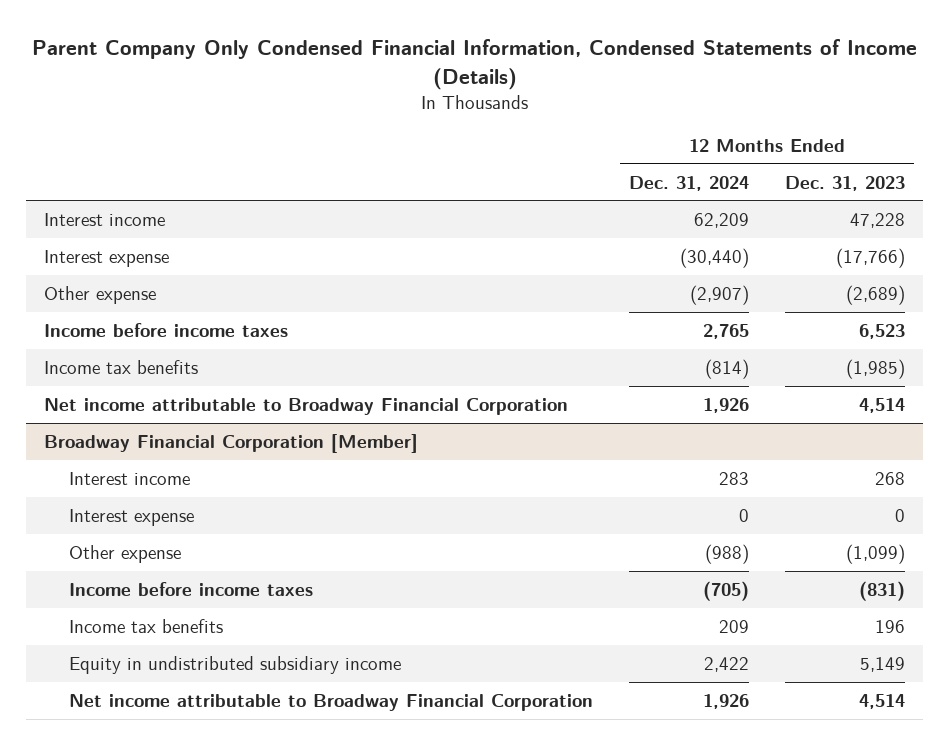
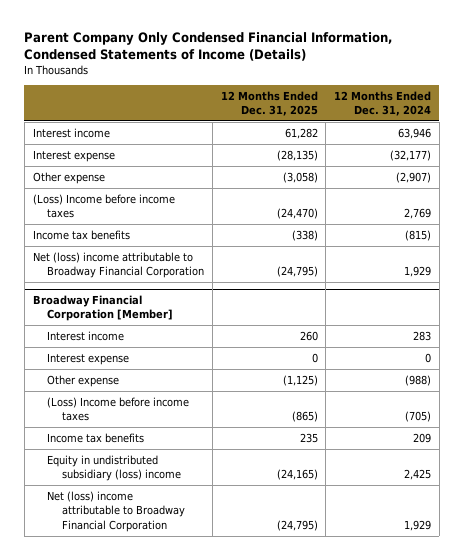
[785,175,906,191] Dec. 31, 2023 -> none
none -> [220,90,318,116] 12 Months Ended Dec. 31, 2025
[694,212,750,228] 62,209 -> [398,128,432,140] 63,946
[680,247,750,268] (30,440) -> [390,150,432,162] (32,177)
[44,322,289,337] Income before income taxes -> [32,194,175,219] (Loss) Income before income taxes
[703,323,750,339] 2,765 -> [404,208,432,220] 2,769
[705,358,750,379] (814) -> [405,230,432,242] (815)
[44,397,569,415] Net income attributable to Broadway Financial Corporation -> [32,252,205,279] Net (loss) income attributable to Broadway Financial Corporation
[703,397,750,413] 1,926 -> [404,266,432,278] 1,929
[69,581,314,596] Income before income taxes -> [47,397,190,422] (Loss) Income before income taxes
[69,655,402,674] Equity in undistributed subsidiary income -> [47,455,181,482] Equity in undistributed subsidiary (loss) income
[704,656,750,672] 2,422 -> [404,469,432,481] 2,425
[69,693,594,711] Net income attributable to Broadway Financial Corporation -> [47,491,185,532] Net (loss) income attributable to Broadway Financial Corporation
[703,693,750,709] 1,926 -> [404,519,432,531] 1,929

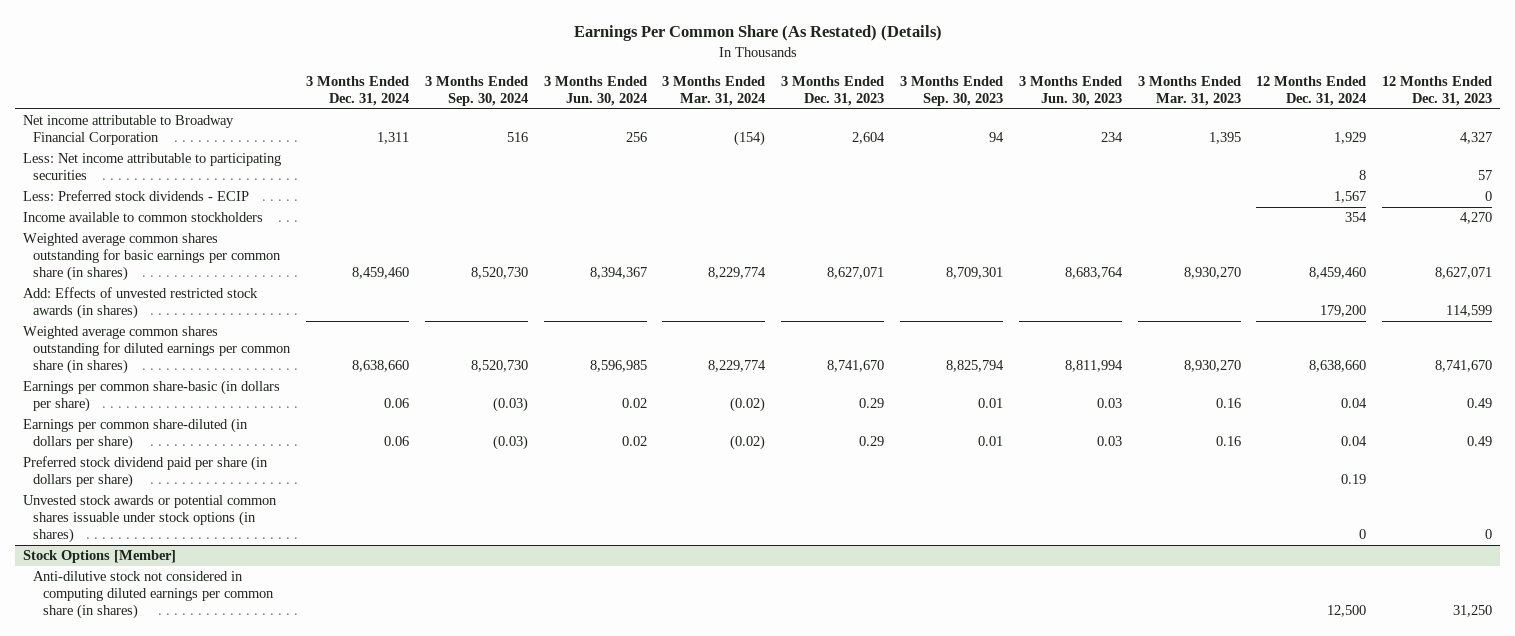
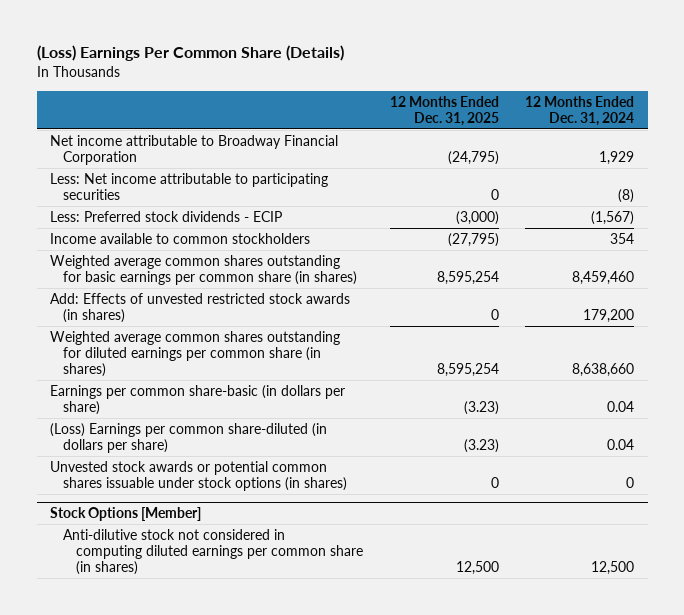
[573,25,942,42] Earnings Per Common Share (As Restated) (Details) -> [36,45,344,62] (Loss) Earnings Per Common Share (Details)
[305,76,409,106] 3 Months Ended Dec. 31, 2024 -> none
[424,76,528,106] 3 Months Ended Sep. 30, 2024 -> none
[543,76,647,106] 3 Months Ended Jun. 30, 2024 -> none
[662,76,766,106] 3 Months Ended Mar. 31, 2024 -> none
[781,76,885,106] 3 Months Ended Dec. 31, 2023 -> none
[900,76,1004,106] 3 Months Ended Sep. 30, 2023 -> none
[1018,76,1122,106] 3 Months Ended Jun. 30, 2023 -> none
[1137,76,1241,106] 3 Months Ended Mar. 31, 2023 -> none
[1382,76,1493,106] 12 Months Ended Dec. 31, 2023 -> none
none -> [389,95,499,126] 12 Months Ended Dec. 31, 2025
[1359,169,1367,180] 8 -> [618,189,635,204] (8)
[1334,191,1367,204] 1,567 -> [591,211,635,226] (1,567)
[22,456,268,488] Preferred stock dividend paid per share (in dollars per share) -> none
[22,418,248,450] Earnings per common share-diluted (in dollars per share) -> [49,423,327,454] (Loss) Earnings per common share-diluted (in dollars per share)

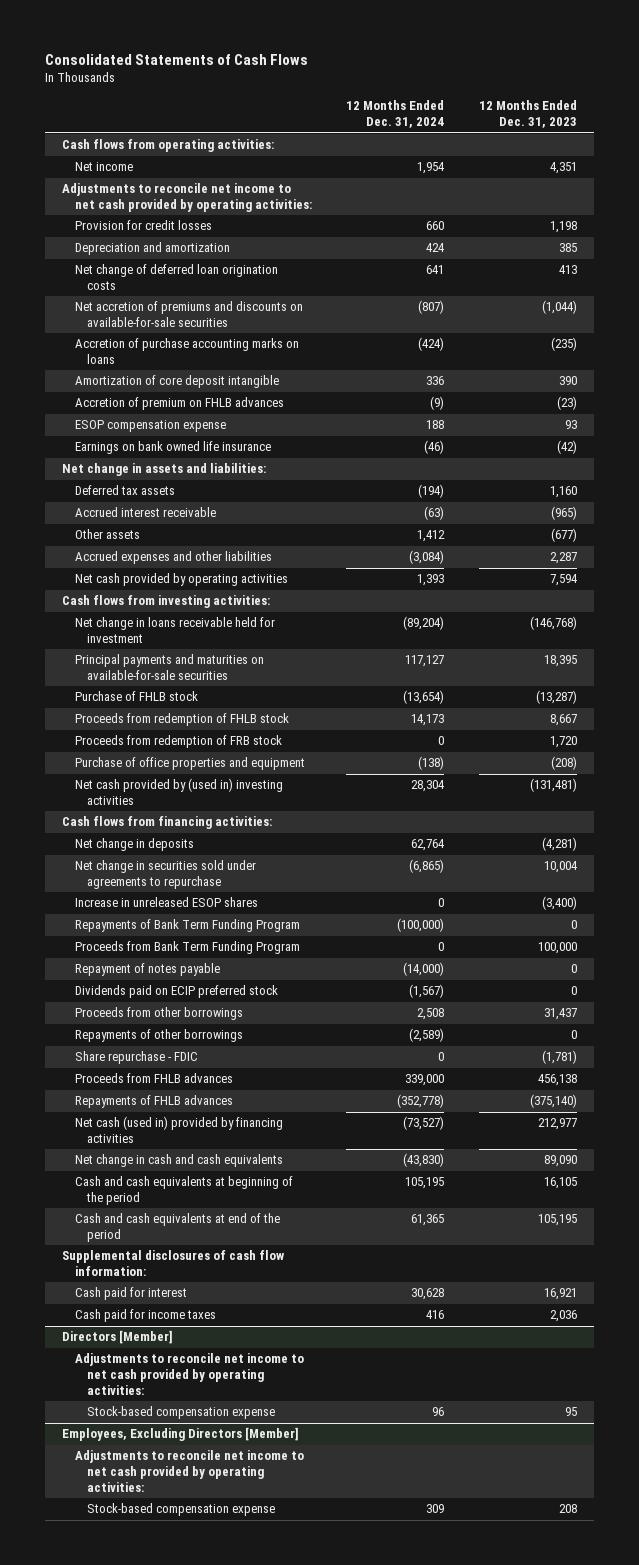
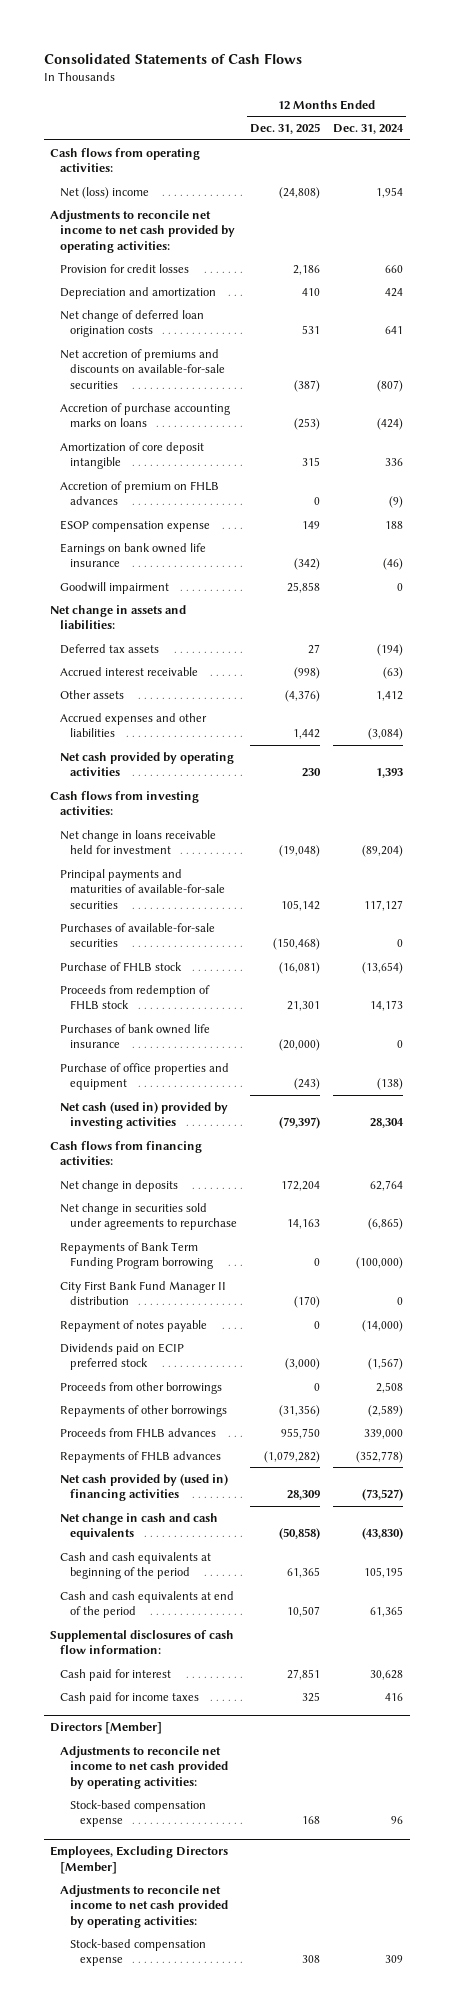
[479,100,578,129] 12 Months Ended Dec. 31, 2023 -> none
none -> [250,123,321,135] Dec. 31, 2025
[74,162,133,172] Net income -> [60,186,150,199] Net (loss) income
none -> [60,581,170,594] Goodwill impairment
[74,654,264,681] Principal payments and maturities on available-for-sale securities -> [60,868,225,909] Principal payments and maturities of available-for-sale securities
none -> [60,922,216,948] Purchases of available-for-sale securities
[74,735,282,749] Proceeds from redemption of FRB stock -> none
none -> [60,1023,211,1049] Purchases of bank owned life insurance
[74,778,283,806] Net cash provided by (used in) investing activities -> [60,1101,229,1130] Net cash (used in) provided by investing activities
[74,897,258,908] Increase in unreleased ESOP shares -> none
[74,941,300,955] Proceeds from Bank Term Funding Program -> none
[74,919,300,933] Repayments of Bank Term Funding Program -> [60,1241,213,1270] Repayments of Bank Term Funding Program borrowing
none -> [60,1280,227,1306] City First Bank Fund Manager II distribution
[74,1051,198,1065] Share repurchase - FDIC -> none
[74,1116,283,1144] Net cash (used in) provided by financing activities -> [60,1473,229,1502] Net cash provided by (used in) financing activities

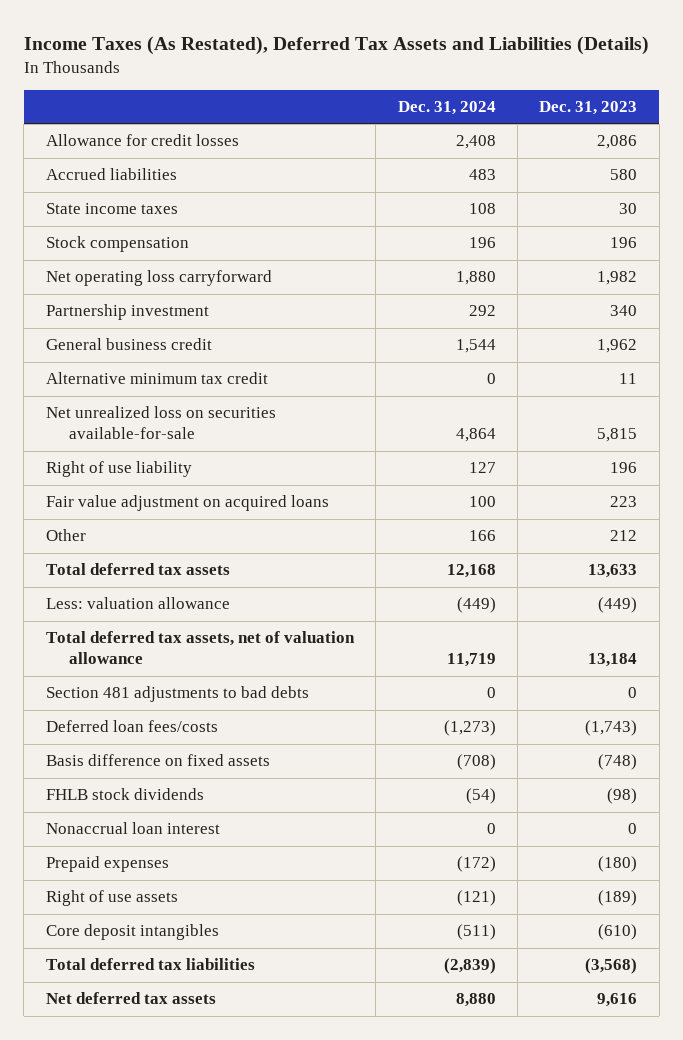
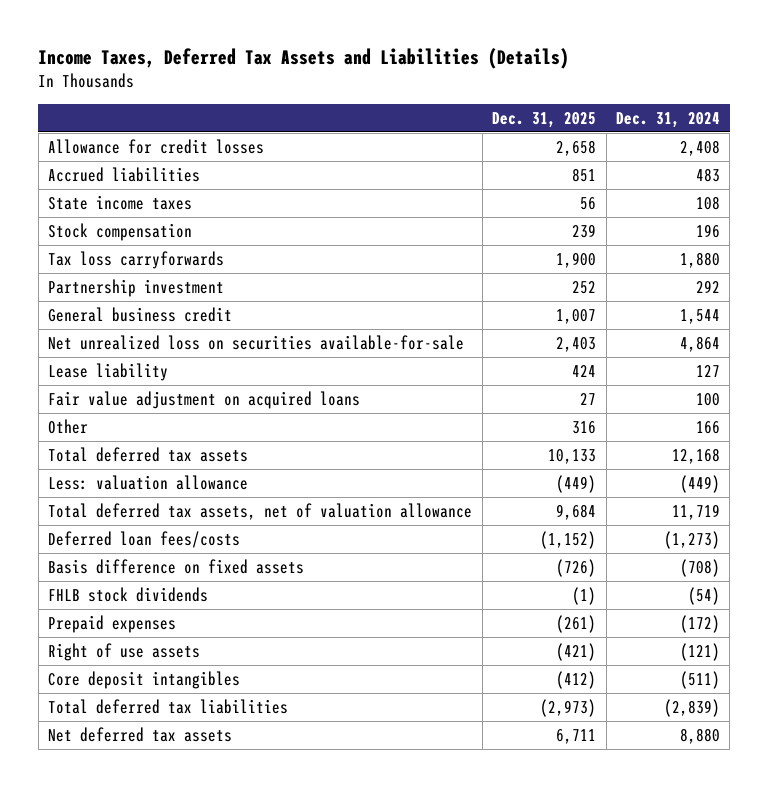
[23,35,649,55] Income Taxes (As Restated), Deferred Tax Assets and Liabilities (Details) -> [38,48,570,70] Income Taxes, Deferred Tax Assets and Liabilities (Details)
[539,100,638,115] Dec. 31, 2023 -> none
none -> [492,111,597,128] Dec. 31, 2025
[45,270,272,287] Net operating loss carryforward -> [48,250,225,269] Tax loss carryforwards
[45,372,268,385] Alternative minimum tax credit -> none
[45,461,192,478] Right of use liability -> [48,362,169,381] Lease liability
[45,686,309,703] Section 481 adjustments to bad debts -> none
[45,822,220,835] Nonaccrual loan interest -> none

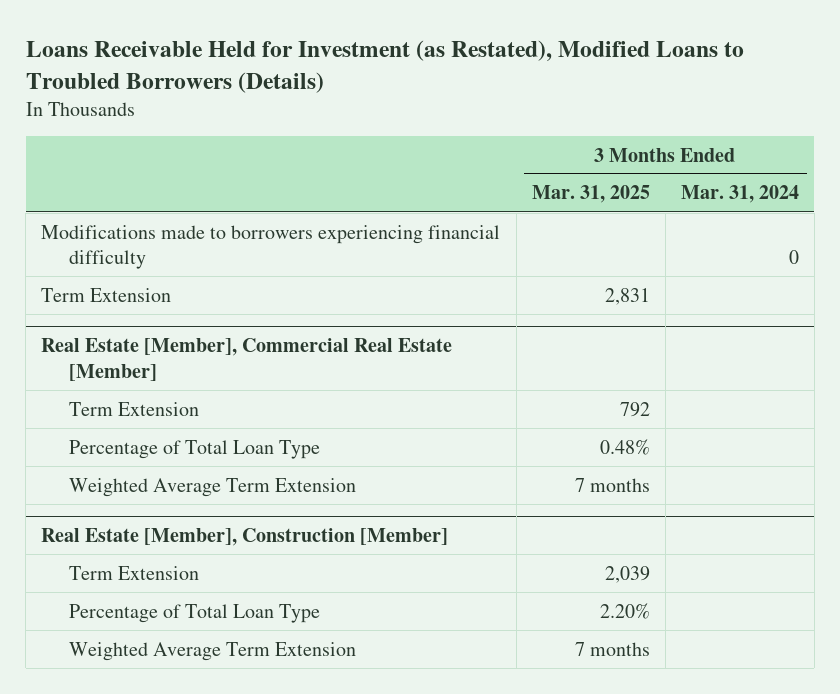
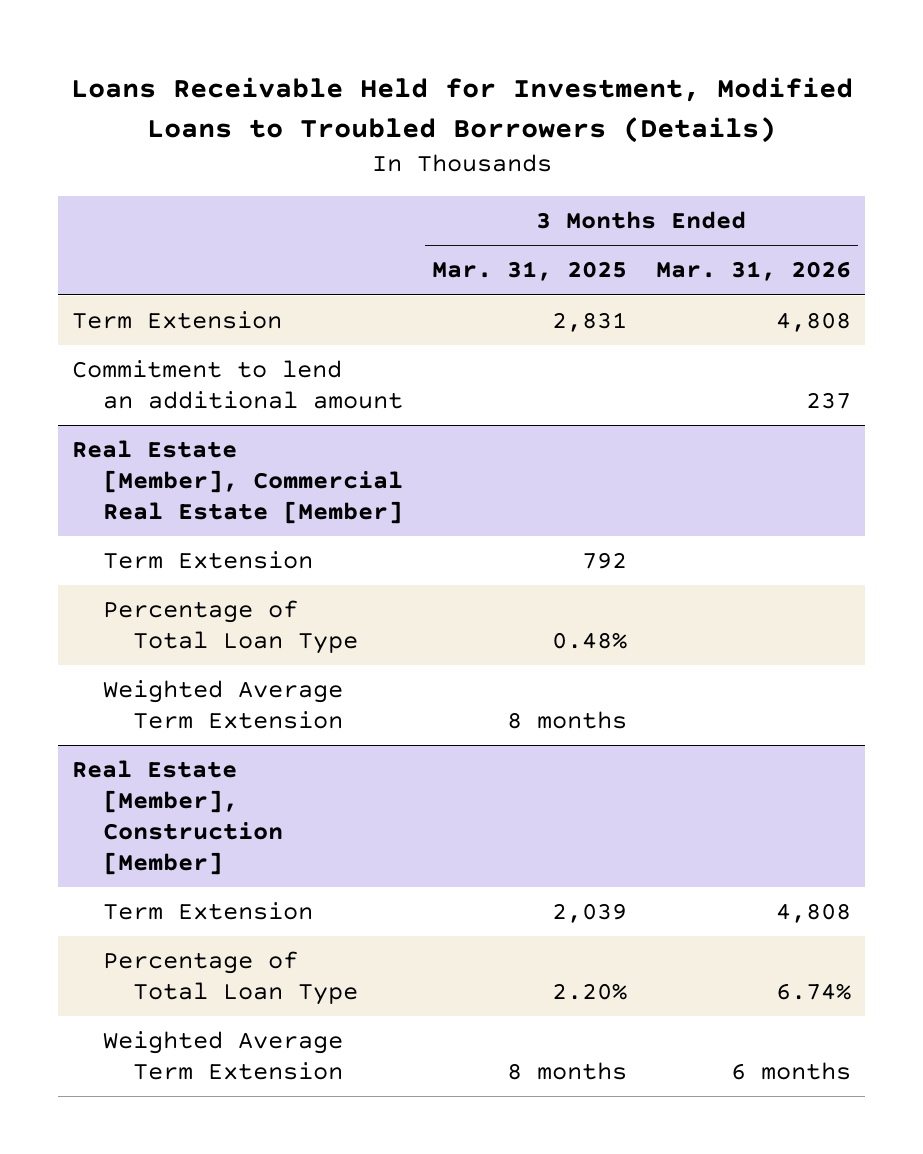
[25,40,744,93] Loans Receivable Held for Investment (as Restated), Modified Loans to Troubled Borrowers (Details) -> [70,77,853,143] Loans Receivable Held for Investment, Modified Loans to Troubled Borrowers (Details)
[680,185,799,204] Mar. 31, 2024 -> none
none -> [655,261,851,282] Mar. 31, 2026
[41,224,501,270] Modifications made to borrowers experiencing financial difficulty -> none
none -> [72,360,403,409] Commitment to lend an additional amount
[574,477,650,492] 7 months -> [506,710,627,729] 8 months
[574,641,650,656] 7 months -> [506,1061,627,1080] 8 months

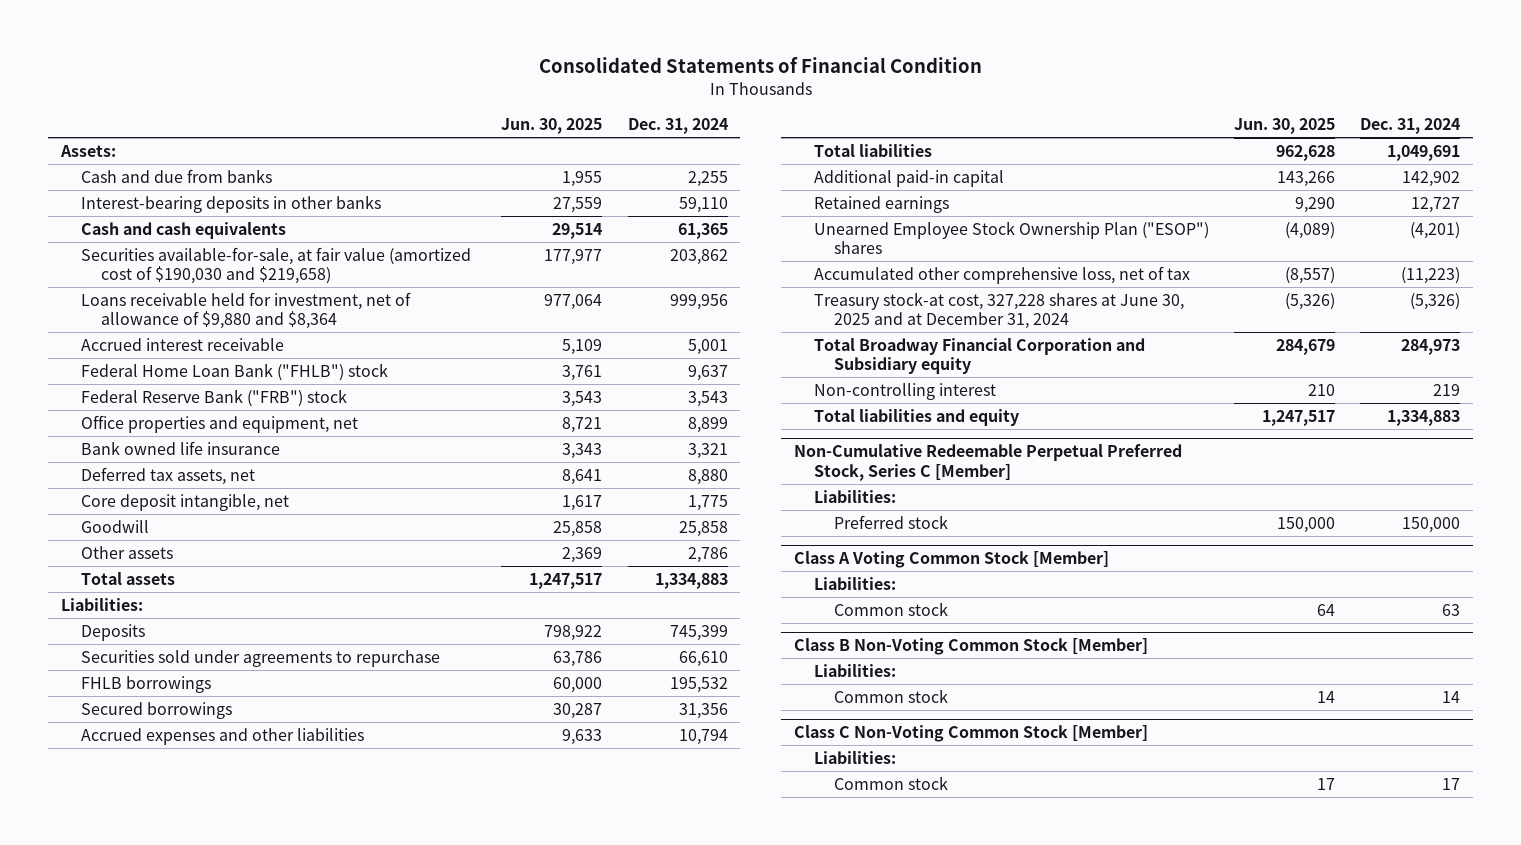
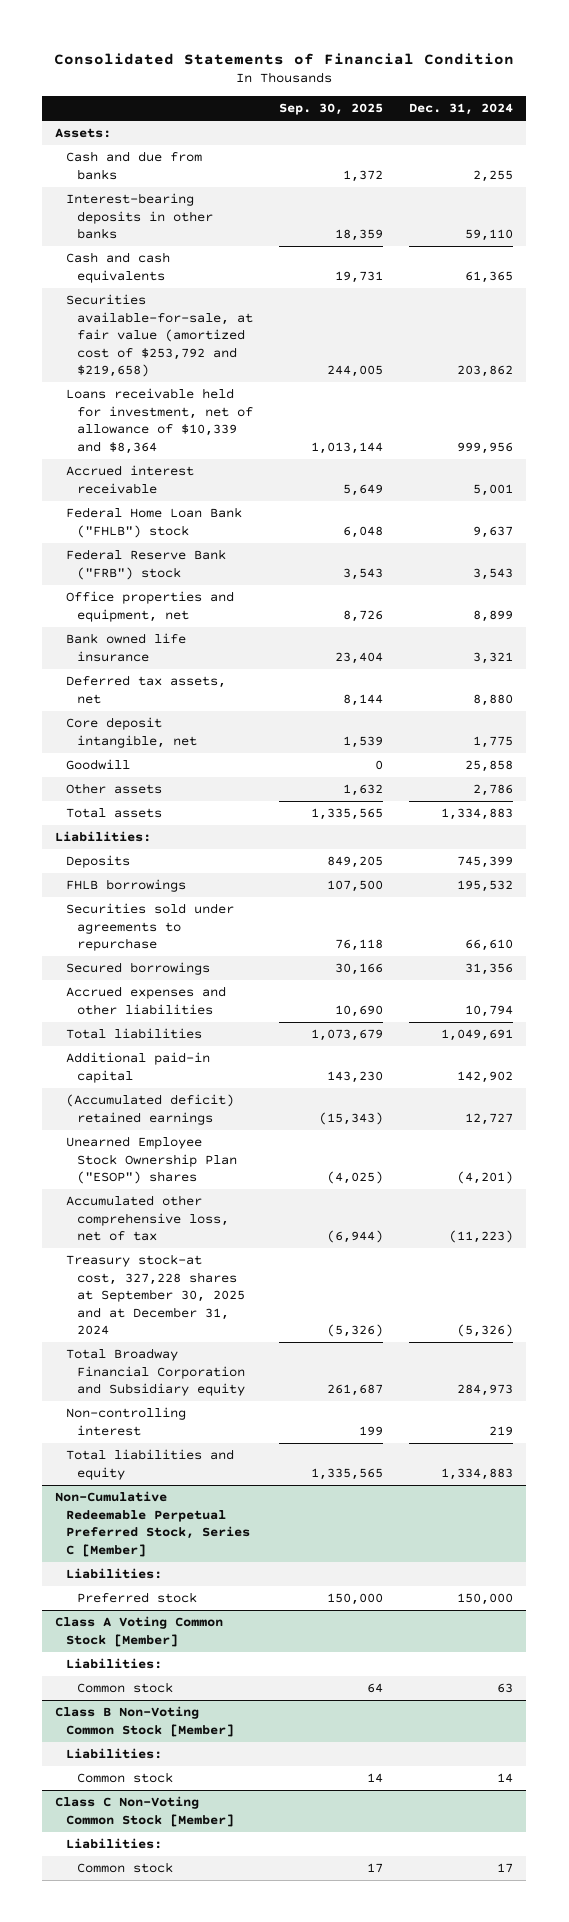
[501,118,603,135] Jun. 30, 2025 -> none
none -> [279,103,384,116] Sep. 30, 2025
[80,246,471,285] Securities available-for-sale, at fair value (amortized cost of $190,030 and $219,658) -> [66,294,254,378] Securities available-for-sale, at fair value (amortized cost of $253,792 and $219,658)
[80,291,411,330] Loans receivable held for investment, net of allowance of $9,880 and $8,364 -> [66,388,254,454] Loans receivable held for investment, net of allowance of $10,339 and $8,364
[80,649,440,667] Securities sold under agreements to repurchase -> [66,903,235,952] Securities sold under agreements to repurchase
[813,195,949,213] Retained earnings -> [66,1094,235,1125] (Accumulated deficit) retained earnings
[813,291,1184,330] Treasury stock-at cost, 327,228 shares at June 30, 2025 and at December 31, 2024 -> [66,1254,246,1336] Treasury stock-at cost, 327,228 shares at September 30, 2025 and at December 31, 2024

